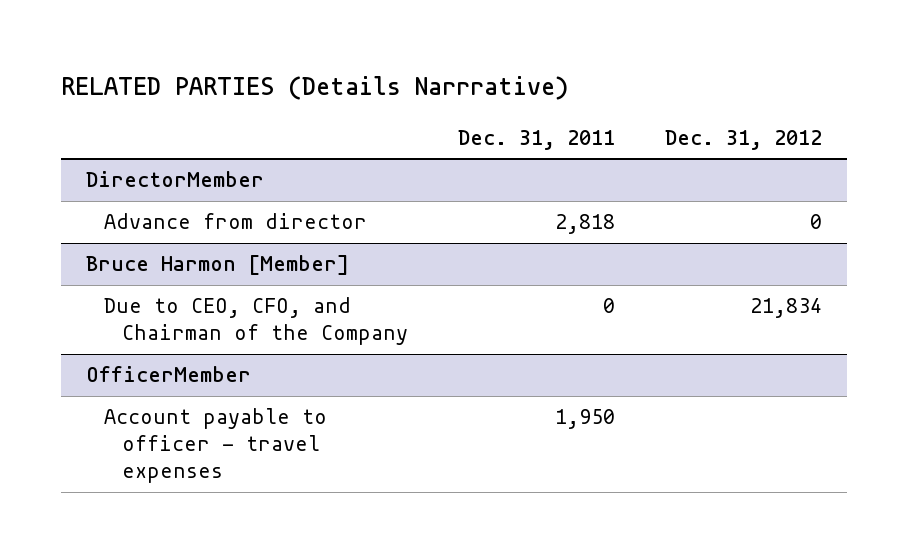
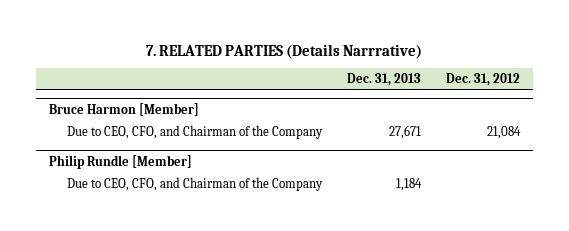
[61,76,570,101] RELATED PARTIES (Details Narrrative) -> [146,43,423,59] 7. RELATED PARTIES (Details Narrrative)
[457,130,615,151] Dec. 31, 2011 -> none
none -> [347,73,422,87] Dec. 31, 2013
[86,171,265,188] DirectorMember -> none
[104,213,368,230] Advance from director -> none
[86,366,252,383] OfficerMember -> none
[104,408,328,484] Account payable to officer - travel expenses -> none
[749,298,822,319] 21,834 -> [487,126,522,140] 21,084
none -> [48,154,192,169] Philip Rundle [Member]
none -> [66,177,323,192] Due to CEO, CFO, and Chairman of the Company

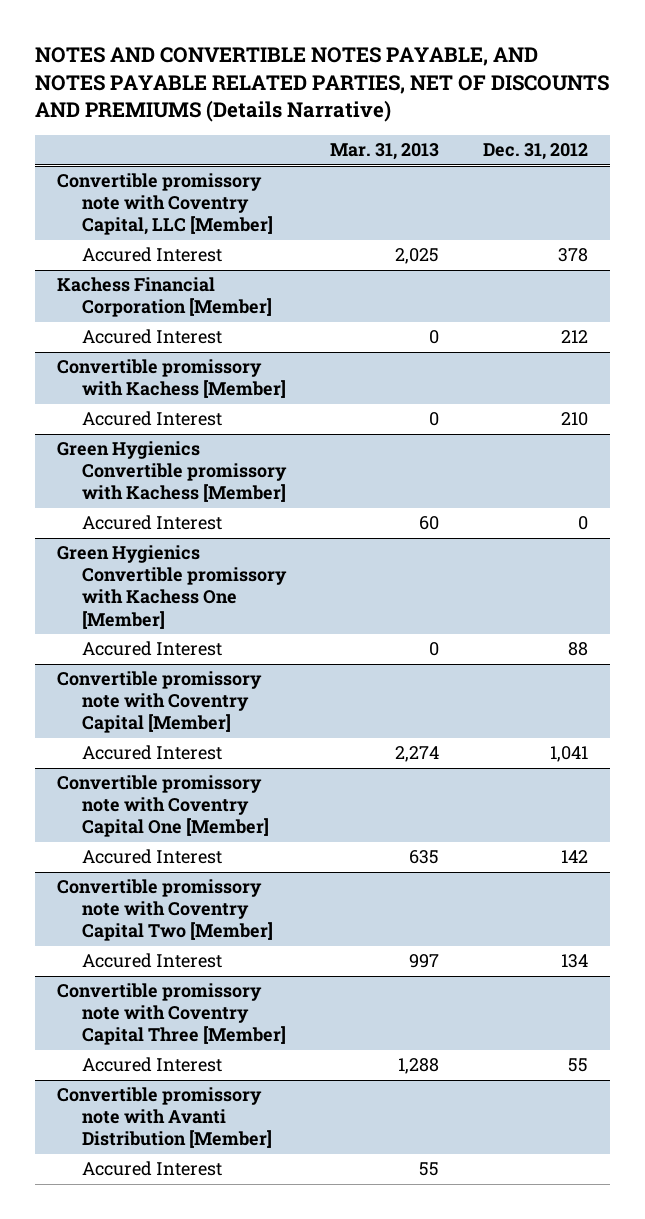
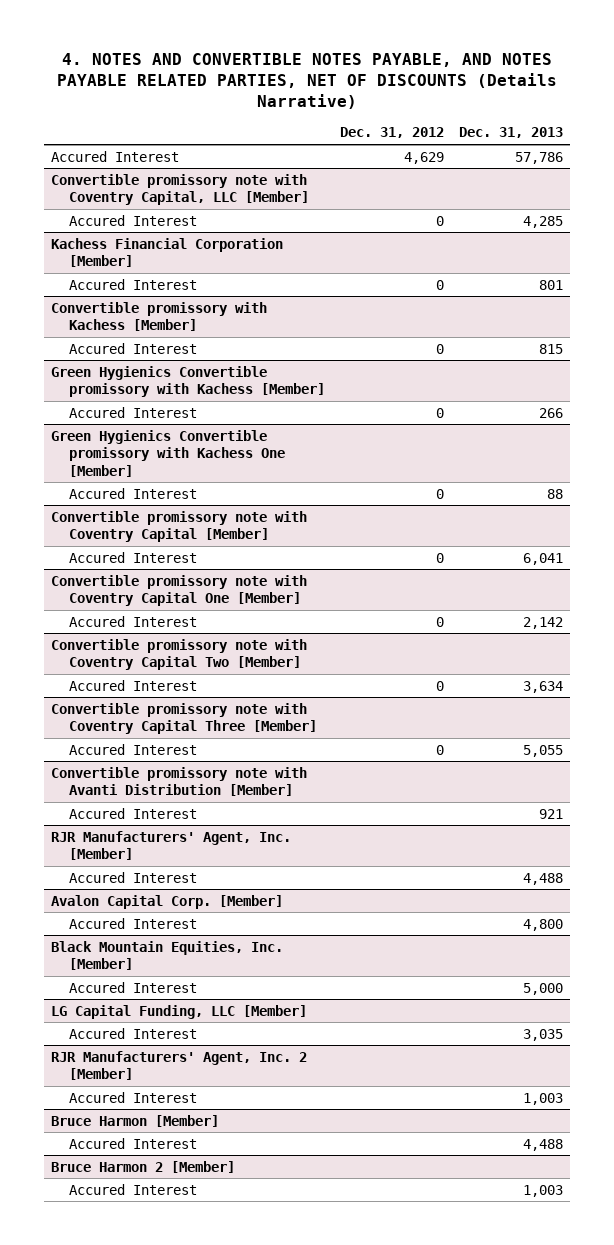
[34,47,609,123] NOTES AND CONVERTIBLE NOTES PAYABLE, AND NOTES PAYABLE RELATED PARTIES, NET OF DISCOUNTS AND PREMIUMS (Details Narrative) -> [56,52,557,110] 4. NOTES AND CONVERTIBLE NOTES PAYABLE, AND NOTES PAYABLE RELATED PARTIES, NET OF DISCOUNTS (Details Narrative)
[329,143,439,161] Mar. 31, 2013 -> none
none -> [458,127,563,139] Dec. 31, 2013
none -> [51,150,180,162] Accured Interest
[558,248,589,263] 378 -> [435,215,444,226] 0
[561,330,589,344] 212 -> [435,279,444,290] 0
[561,412,589,427] 210 -> [435,343,444,354] 0
[568,642,589,657] 88 -> [435,488,444,499] 0
[550,746,589,763] 1,041 -> [435,552,444,563] 0
[561,850,589,864] 142 -> [435,616,444,627] 0
[561,954,589,969] 134 -> [435,680,444,691] 0
[568,1058,589,1073] 55 -> [435,744,444,755] 0
none -> [51,830,292,861] RJR Manufacturers' Agent, Inc. [Member]
none -> [69,871,198,883] Accured Interest
none -> [51,894,284,909] Avalon Capital Corp. [Member]
none -> [69,917,198,929] Accured Interest
none -> [51,940,284,971] Black Mountain Equities, Inc. [Member]
none -> [69,981,198,993] Accured Interest
none -> [51,1004,308,1019] LG Capital Funding, LLC [Member]
none -> [69,1027,198,1039] Accured Interest
none -> [51,1050,308,1081] RJR Manufacturers' Agent, Inc. 2 [Member]
none -> [69,1091,198,1103] Accured Interest
none -> [51,1114,220,1127] Bruce Harmon [Member]
none -> [69,1137,198,1149] Accured Interest
none -> [51,1160,236,1173] Bruce Harmon 2 [Member]
none -> [69,1183,198,1195] Accured Interest

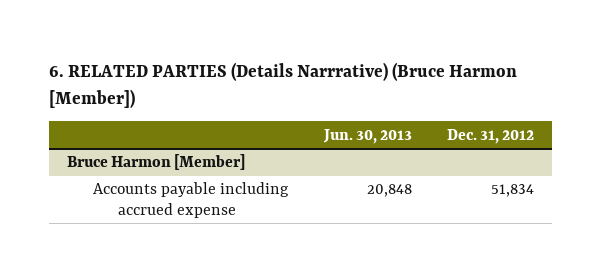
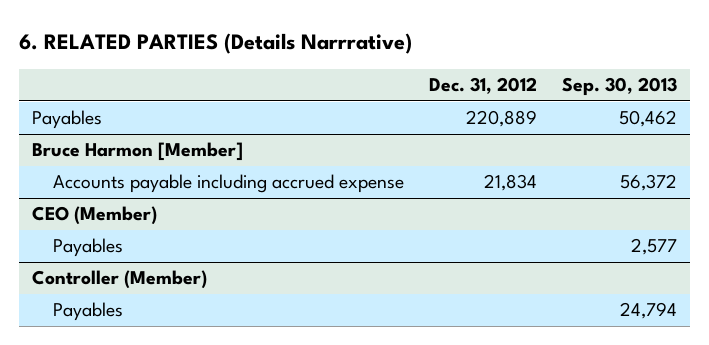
[49,61,518,108] 6. RELATED PARTIES (Details Narrrative) (Bruce Harmon [Member]) -> [19,33,413,55] 6. RELATED PARTIES (Details Narrrative)
[322,128,412,144] Jun. 30, 2013 -> none
none -> [562,76,678,96] Sep. 30, 2013
none -> [31,110,102,130] Payables
[491,184,535,198] 51,834 -> [484,174,538,192] 21,834
none -> [31,206,157,226] CEO (Member)
none -> [53,238,124,258] Payables
none -> [31,270,207,290] Controller (Member)
none -> [53,302,124,322] Payables

